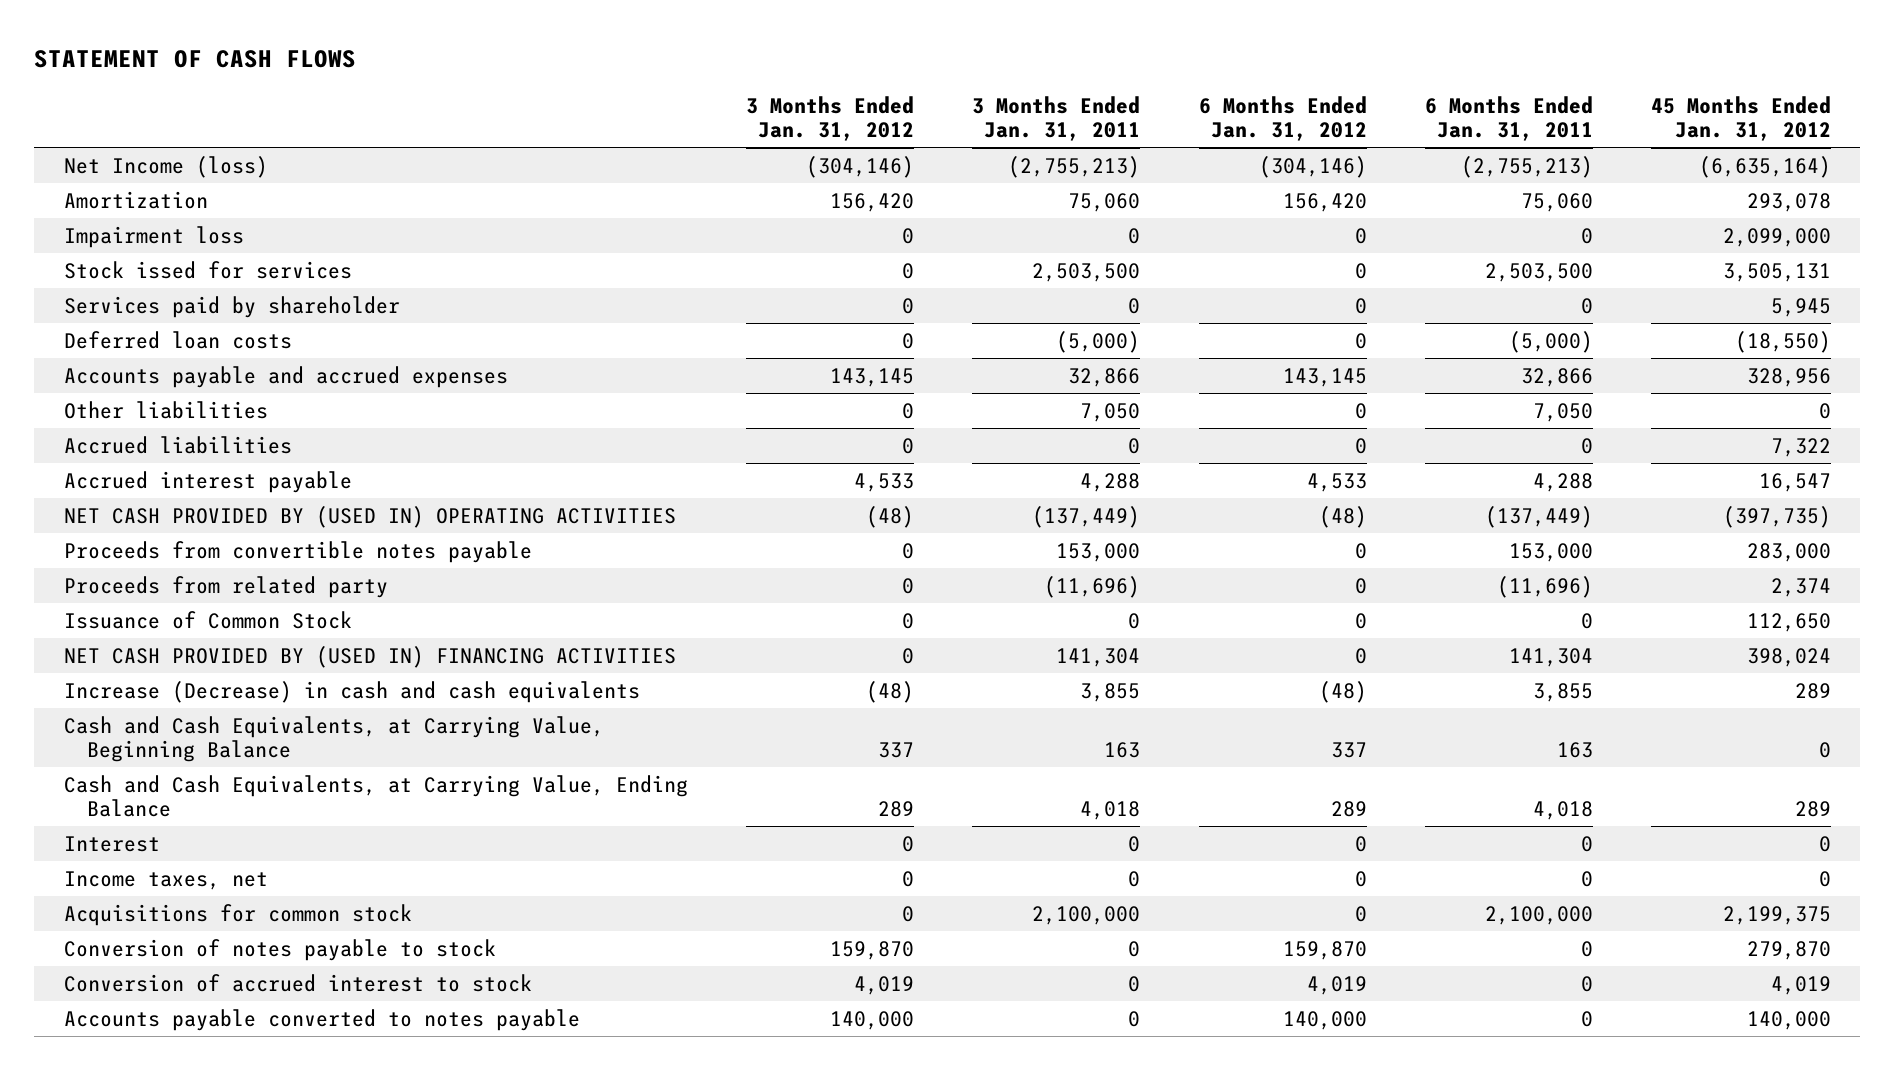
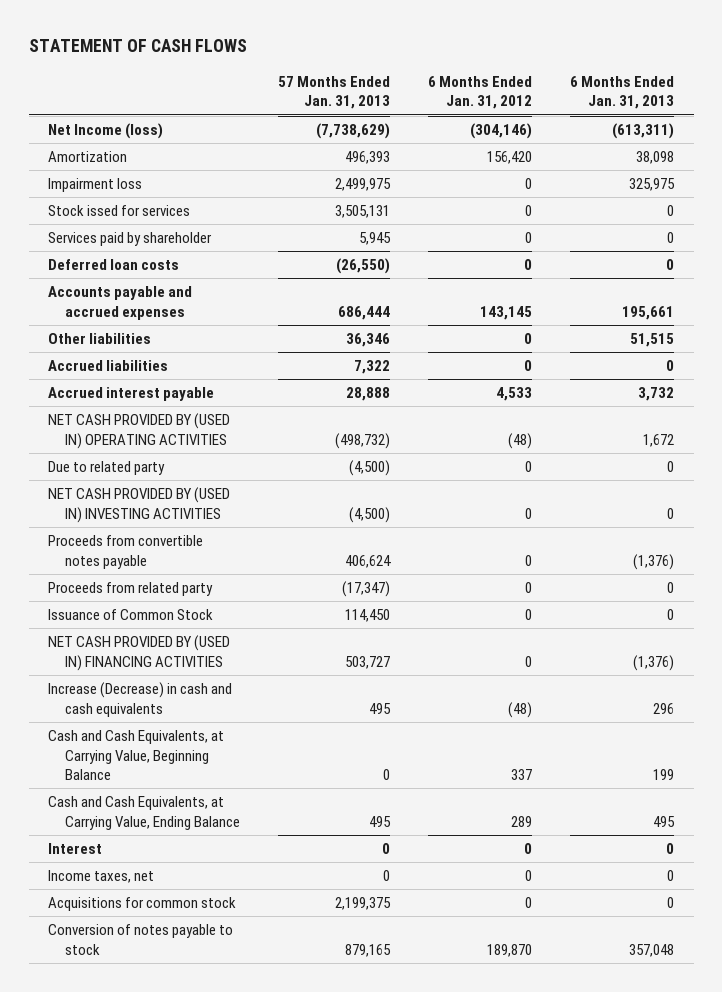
[745,95,914,142] 3 Months Ended Jan. 31, 2012 -> none
[972,95,1141,142] 3 Months Ended Jan. 31, 2011 -> none
[1424,95,1593,142] 6 Months Ended Jan. 31, 2011 -> none
[1651,95,1832,142] 45 Months Ended Jan. 31, 2012 -> none
none -> [278,75,391,110] 57 Months Ended Jan. 31, 2013
none -> [570,75,675,110] 6 Months Ended Jan. 31, 2013
none -> [47,461,165,476] Due to related party
none -> [47,487,230,523] NET CASH PROVIDED BY (USED IN) INVESTING ACTIVITIES
[63,973,532,992] Conversion of accrued interest to stock -> none
[63,1008,580,1031] Accounts payable converted to notes payable -> none
[1282,940,1367,960] 159,870 -> [487,943,533,957] 189,870

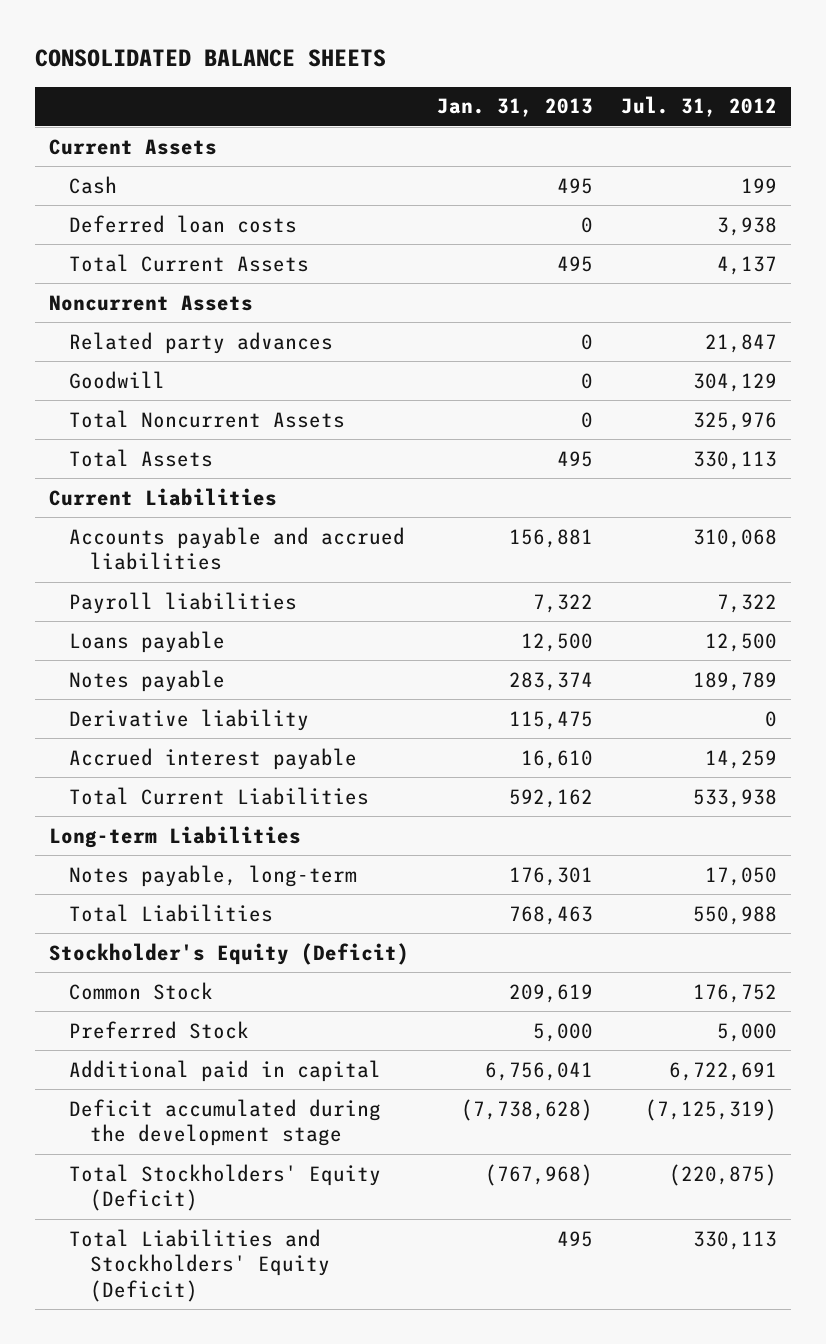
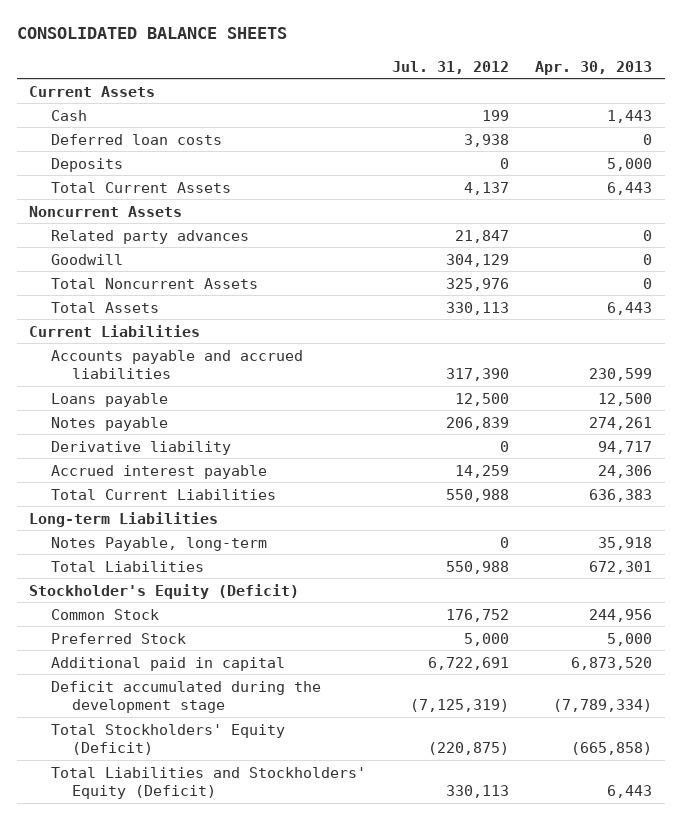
[436,98,593,118] Jan. 31, 2013 -> none
none -> [534,60,652,75] Apr. 30, 2013
none -> [50,157,123,172] Deposits
[69,591,298,614] Payroll liabilities -> none
[693,528,778,548] 310,068 -> [445,368,509,382] 317,390
[693,671,778,691] 189,789 -> [445,416,509,430] 206,839
[693,788,778,808] 533,938 -> [445,488,509,502] 550,988
[69,864,358,887] Notes payable, long-term -> [50,536,267,551] Notes Payable, long-term
[705,866,778,886] 17,050 -> [499,536,509,548] 0

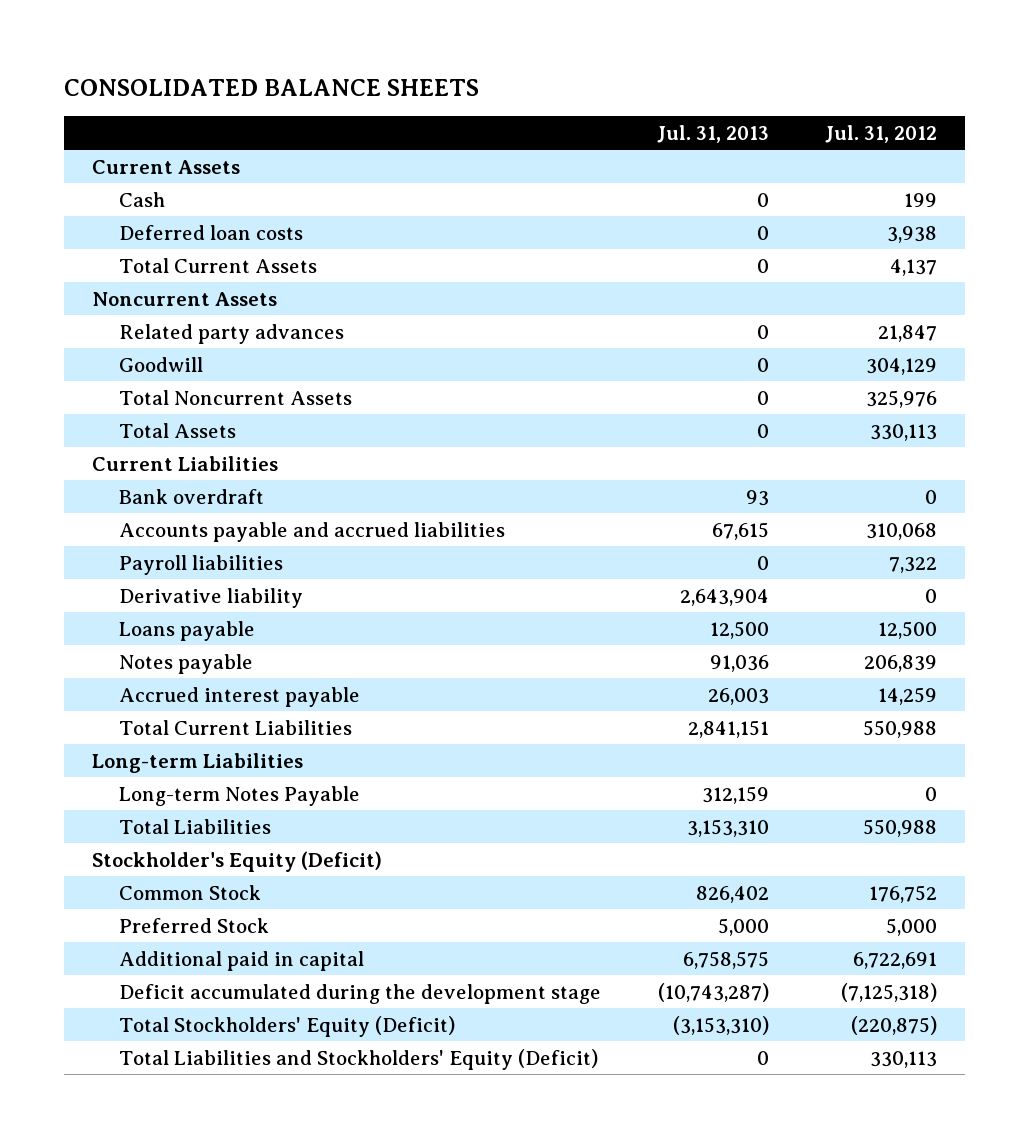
[534,60,652,75] Apr. 30, 2013 -> none
none -> [657,124,770,143] Jul. 31, 2013
[50,157,123,172] Deposits -> none
none -> [119,488,265,504] Bank overdraft
[445,368,509,382] 317,390 -> [866,522,938,540] 310,068
none -> [119,554,284,575] Payroll liabilities
[50,440,231,455] Derivative liability -> [119,587,304,608] Derivative liability
[50,536,267,551] Notes Payable, long-term -> [119,785,361,806] Long-term Notes Payable
[409,699,509,713] (7,125,319) -> [841,982,938,1002] (7,125,318)

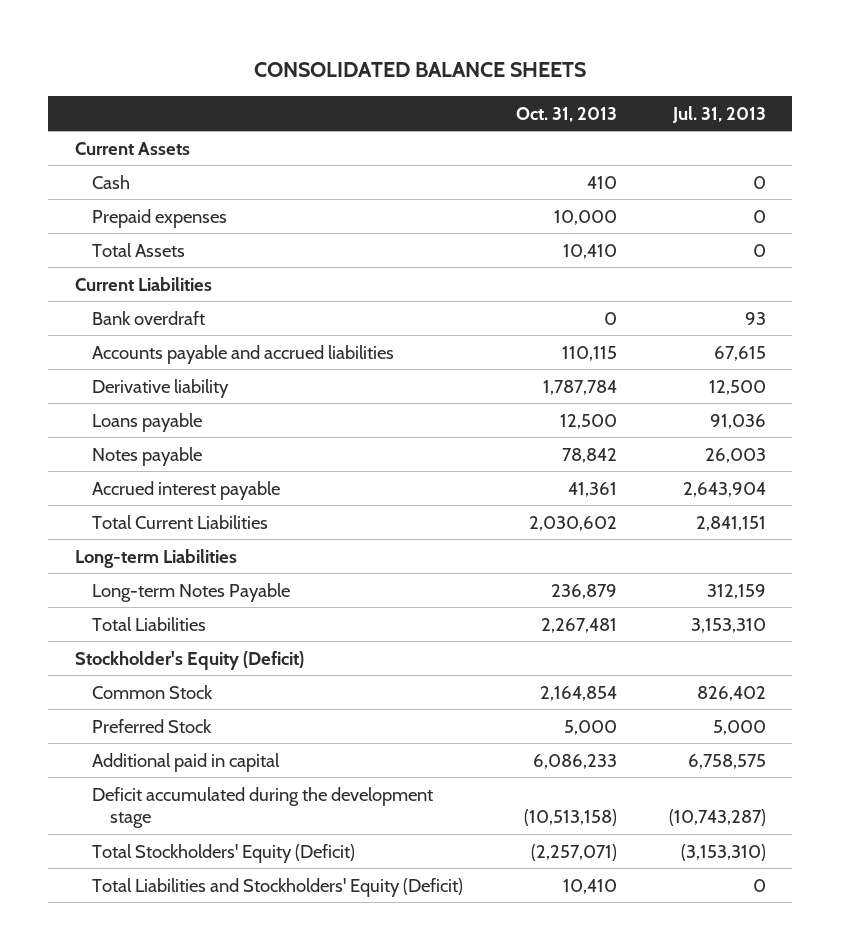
[825,124,938,143] Jul. 31, 2012 -> none
none -> [515,106,617,122] Oct. 31, 2013
[119,224,304,240] Deferred loan costs -> none
[119,257,318,273] Total Current Assets -> none
[91,291,277,306] Noncurrent Assets -> none
[119,323,345,344] Related party advances -> none
[119,356,204,372] Goodwill -> none
[119,389,353,405] Total Noncurrent Assets -> none
none -> [92,208,228,228] Prepaid expenses
[119,554,284,575] Payroll liabilities -> none
[680,588,770,606] 2,643,904 -> [708,379,766,395] 12,500
[710,620,770,639] 12,500 -> [709,413,766,429] 91,036
[710,654,770,672] 91,036 -> [704,447,766,463] 26,003
[708,687,770,705] 26,003 -> [682,481,766,497] 2,643,904

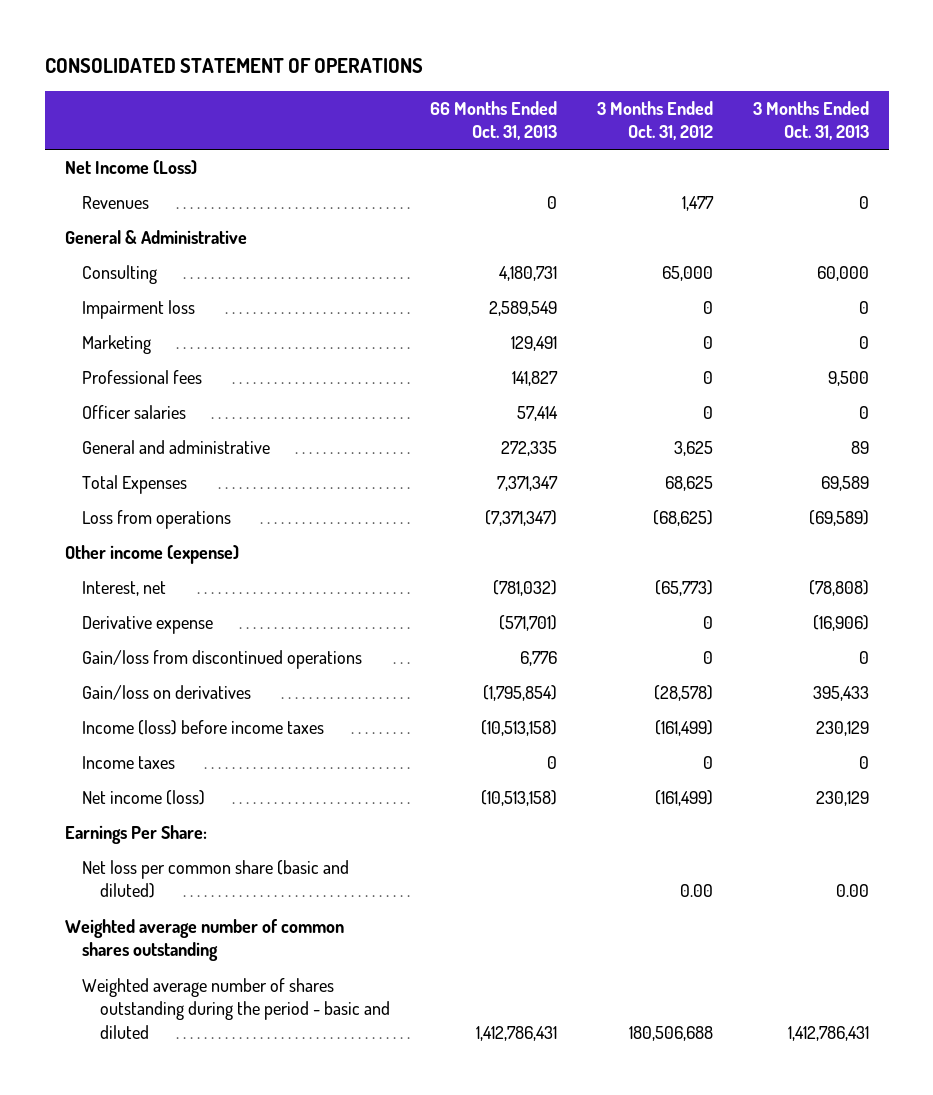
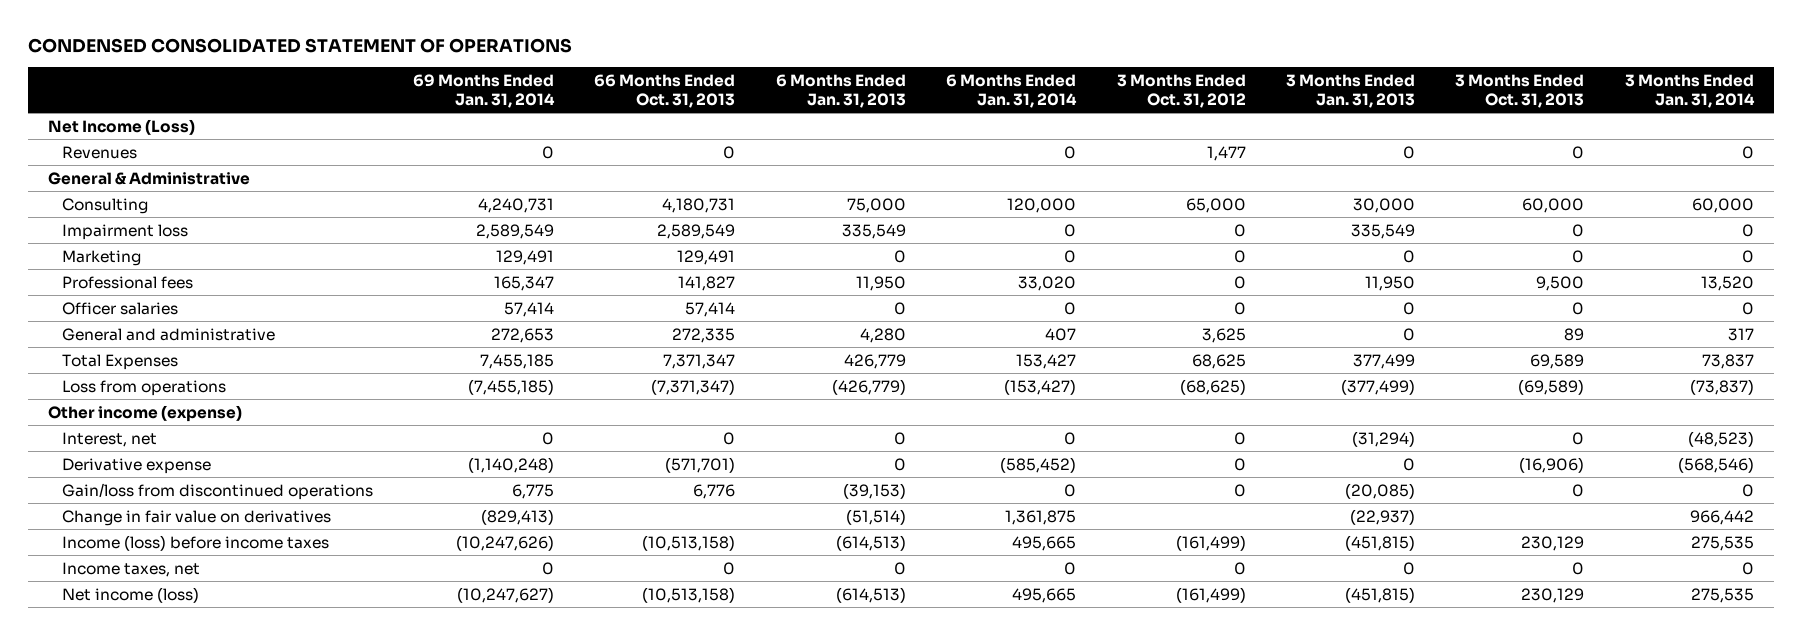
[44,57,423,73] CONSOLIDATED STATEMENT OF OPERATIONS -> [28,38,573,54] CONDENSED CONSOLIDATED STATEMENT OF OPERATIONS
none -> [413,74,556,108] 69 Months Ended Jan. 31, 2014
none -> [775,74,906,108] 6 Months Ended Jan. 31, 2013
none -> [946,74,1078,108] 6 Months Ended Jan. 31, 2014
none -> [1285,74,1415,108] 3 Months Ended Jan. 31, 2013
none -> [1624,74,1755,108] 3 Months Ended Jan. 31, 2014
[492,580,557,597] (781,032) -> [723,431,736,445] 0
[654,580,713,597] (65,773) -> [1233,431,1246,445] 0
[808,580,869,597] (78,808) -> [1572,431,1585,445] 0
[82,685,252,701] Gain/loss on derivatives -> none
none -> [61,509,331,526] Change in fair value on derivatives
[82,756,176,770] Income taxes -> [61,561,200,577] Income taxes, net
[64,825,207,845] Earnings Per Share: -> none
[82,860,350,899] Net loss per common share (basic and diluted) -> none
[64,919,344,962] Weighted average number of common shares outstanding -> none
[82,978,391,1039] Weighted average number of shares outstanding during the period - basic and diluted -> none

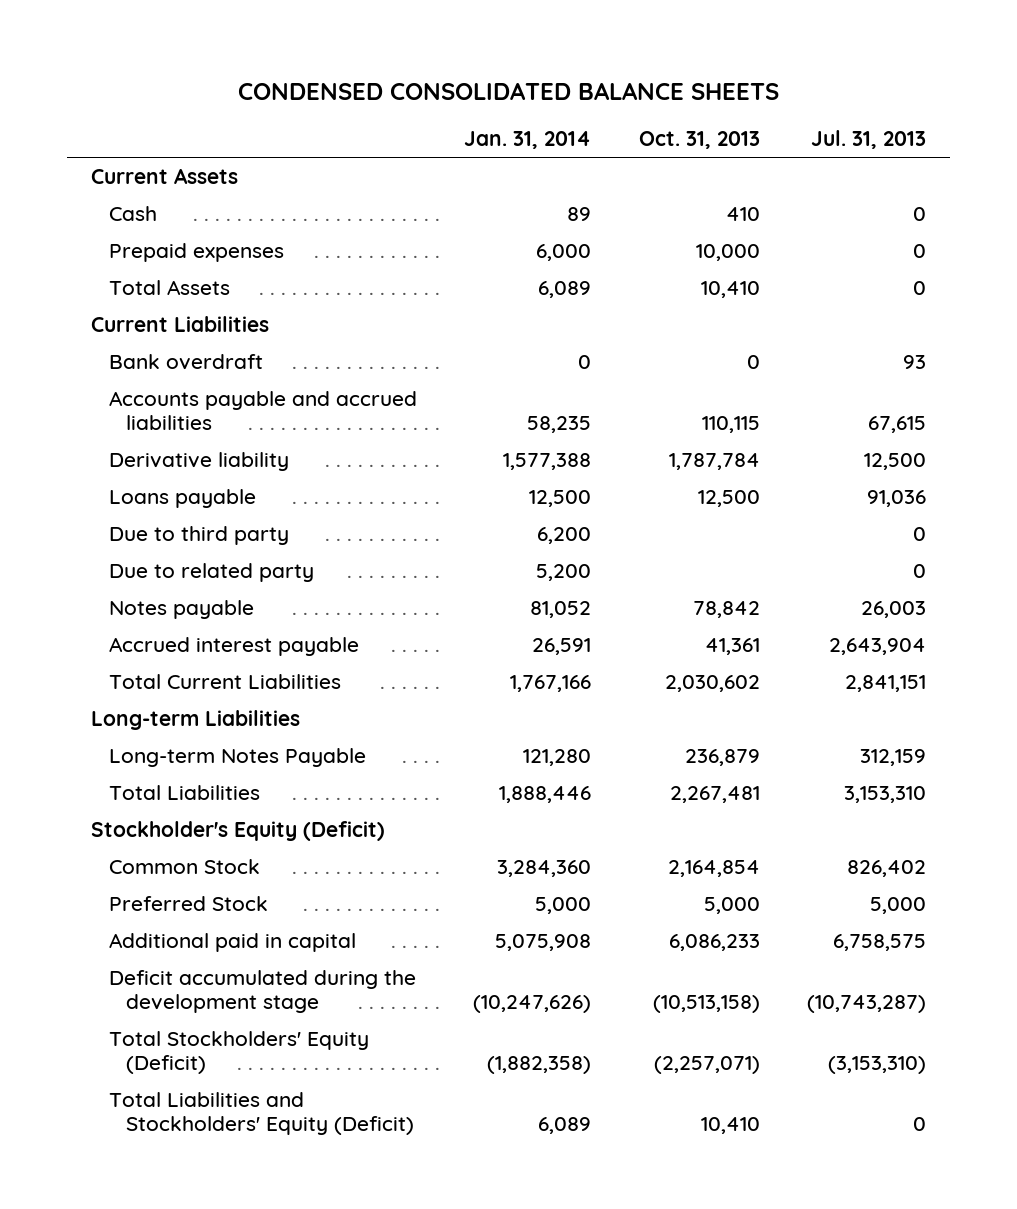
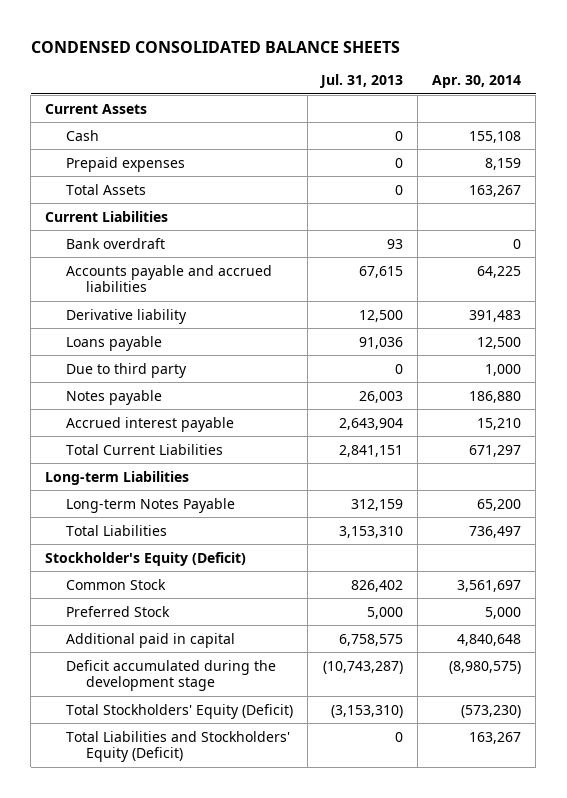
[464,131,592,150] Jan. 31, 2014 -> none
[638,131,760,150] Oct. 31, 2013 -> none
none -> [432,75,522,89] Apr. 30, 2014
[108,562,314,582] Due to related party -> none

